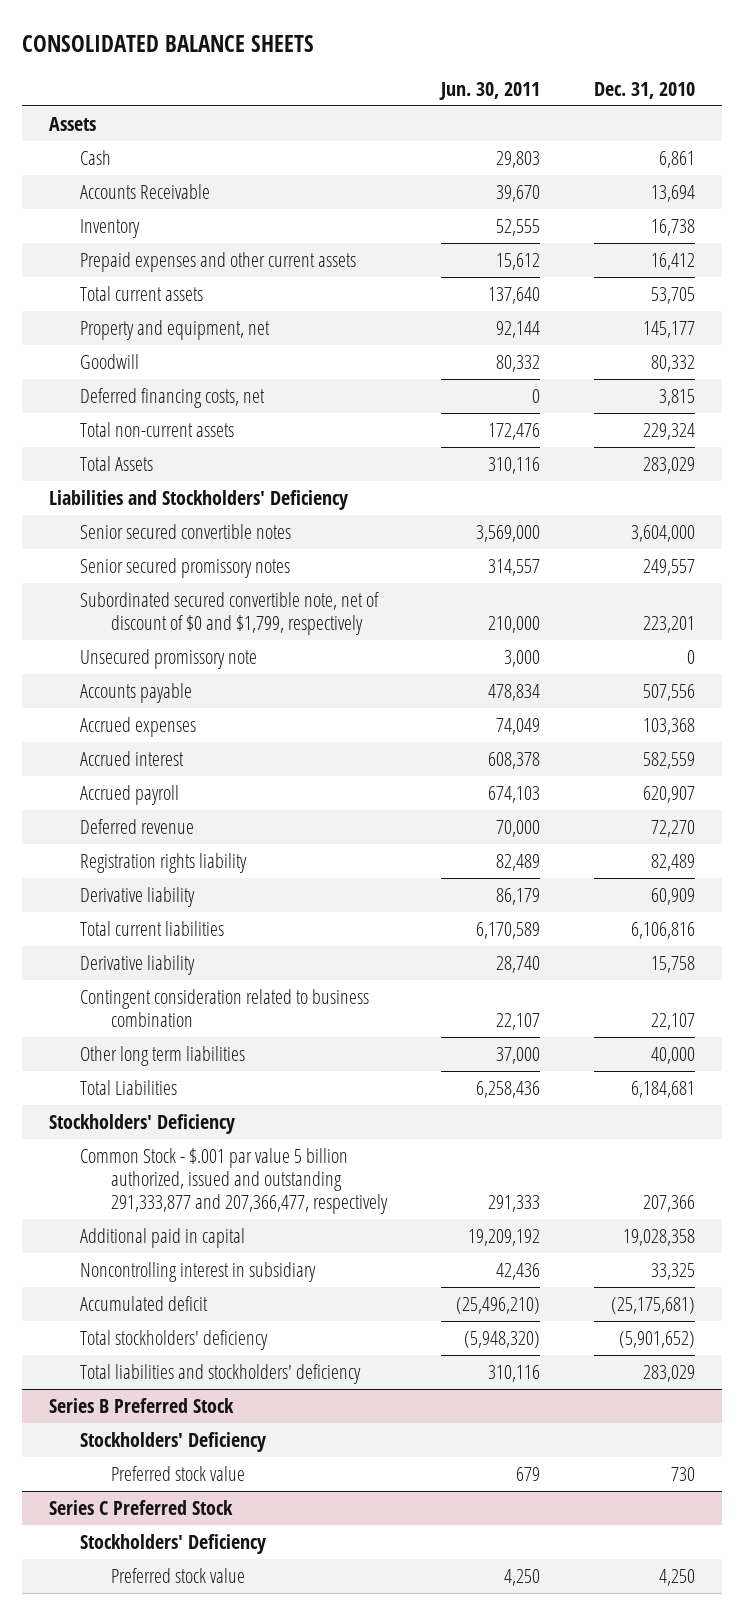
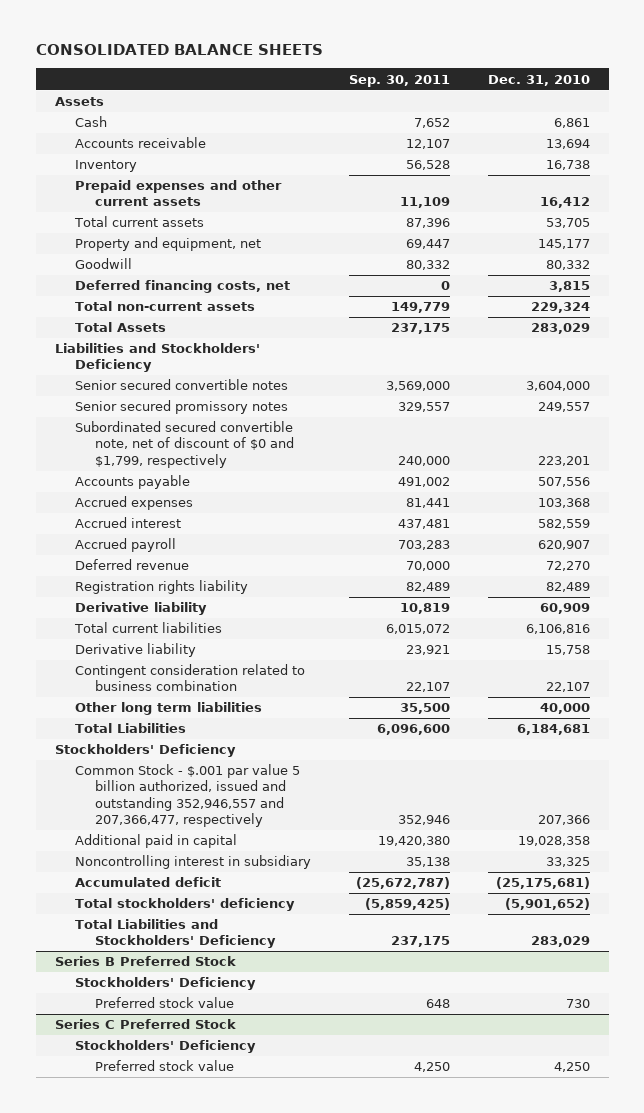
[439,81,541,100] Jun. 30, 2011 -> none
none -> [348,74,450,87] Sep. 30, 2011
[80,183,211,199] Accounts Receivable -> [74,137,206,149] Accounts receivable
[80,648,258,669] Unsecured promissory note -> none
[80,1147,389,1214] Common Stock - $.001 par value 5 billion authorized, issued and outstanding 291,333,877 and 207,366,477, respectively -> [74,764,300,827] Common Stock - $.001 par value 5 billion authorized, issued and outstanding 352,946,557 and 207,366,477, respectively
[80,1363,362,1384] Total liabilities and stockholders' deficiency -> [74,919,277,949] Total Liabilities and Stockholders' Deficiency

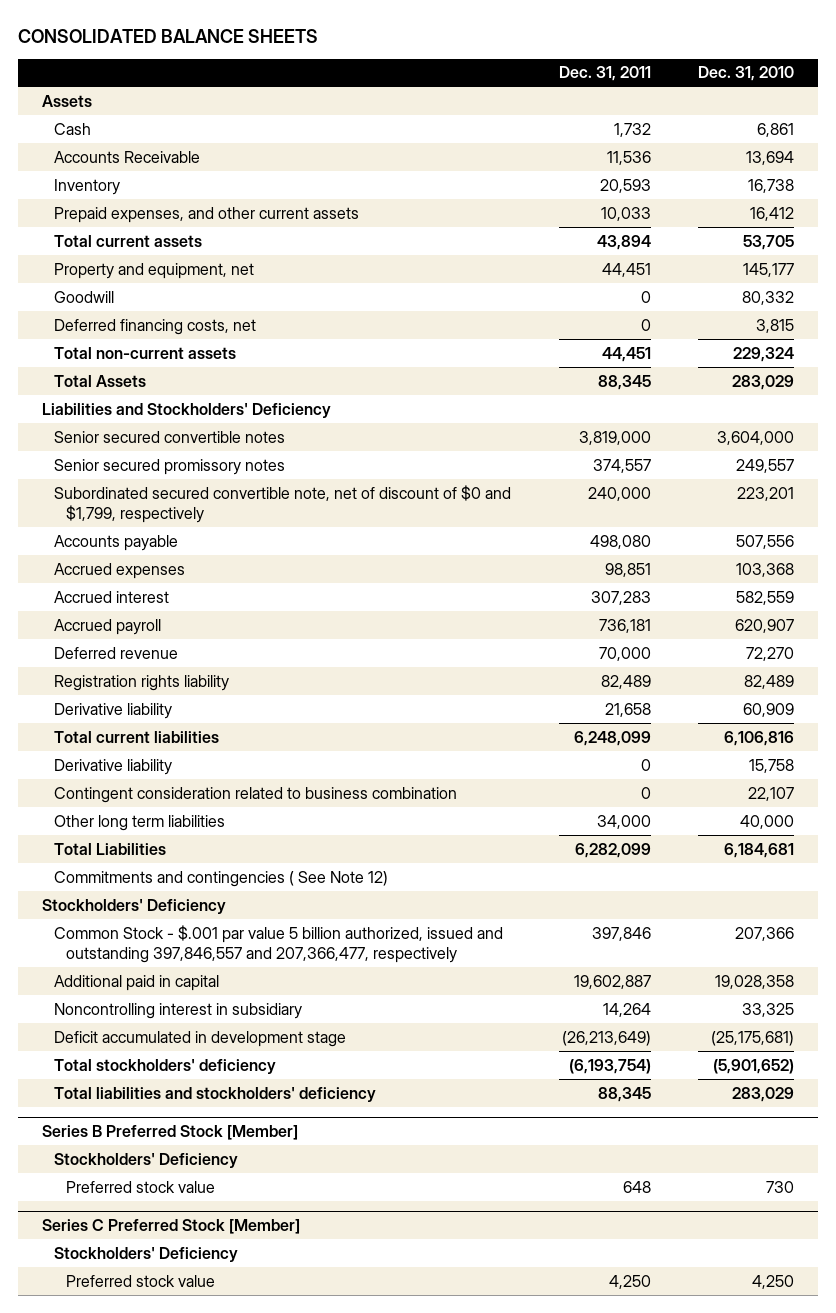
[348,74,450,87] Sep. 30, 2011 -> none
none -> [558,66,651,82] Dec. 31, 2011
[74,137,206,149] Accounts receivable -> [54,150,201,163] Accounts Receivable
[74,180,282,207] Prepaid expenses and other current assets -> [54,206,360,223] Prepaid expenses, and other current assets
none -> [54,870,389,887] Commitments and contingencies ( See Note 12)
[74,764,300,827] Common Stock - $.001 par value 5 billion authorized, issued and outstanding 352,946,557 and 207,366,477, respectively -> [54,924,504,963] Common Stock - $.001 par value 5 billion authorized, issued and outstanding 397,846,557 and 207,366,477, respectively
[74,877,221,888] Accumulated deficit -> [54,1030,347,1047] Deficit accumulated in development stage
[74,919,277,949] Total Liabilities and Stockholders' Deficiency -> [54,1086,377,1102] Total liabilities and stockholders' deficiency
[54,956,236,967] Series B Preferred Stock -> [41,1124,298,1140] Series B Preferred Stock [Member]
[54,1019,236,1030] Series C Preferred Stock -> [41,1218,300,1234] Series C Preferred Stock [Member]

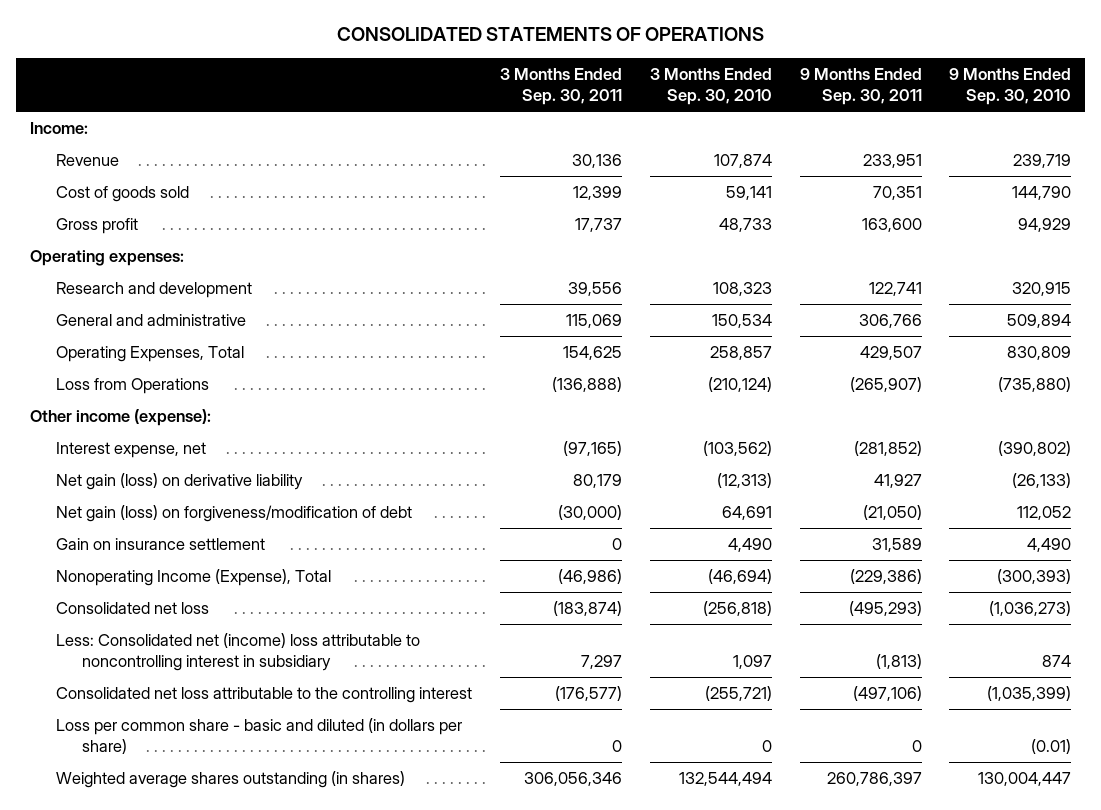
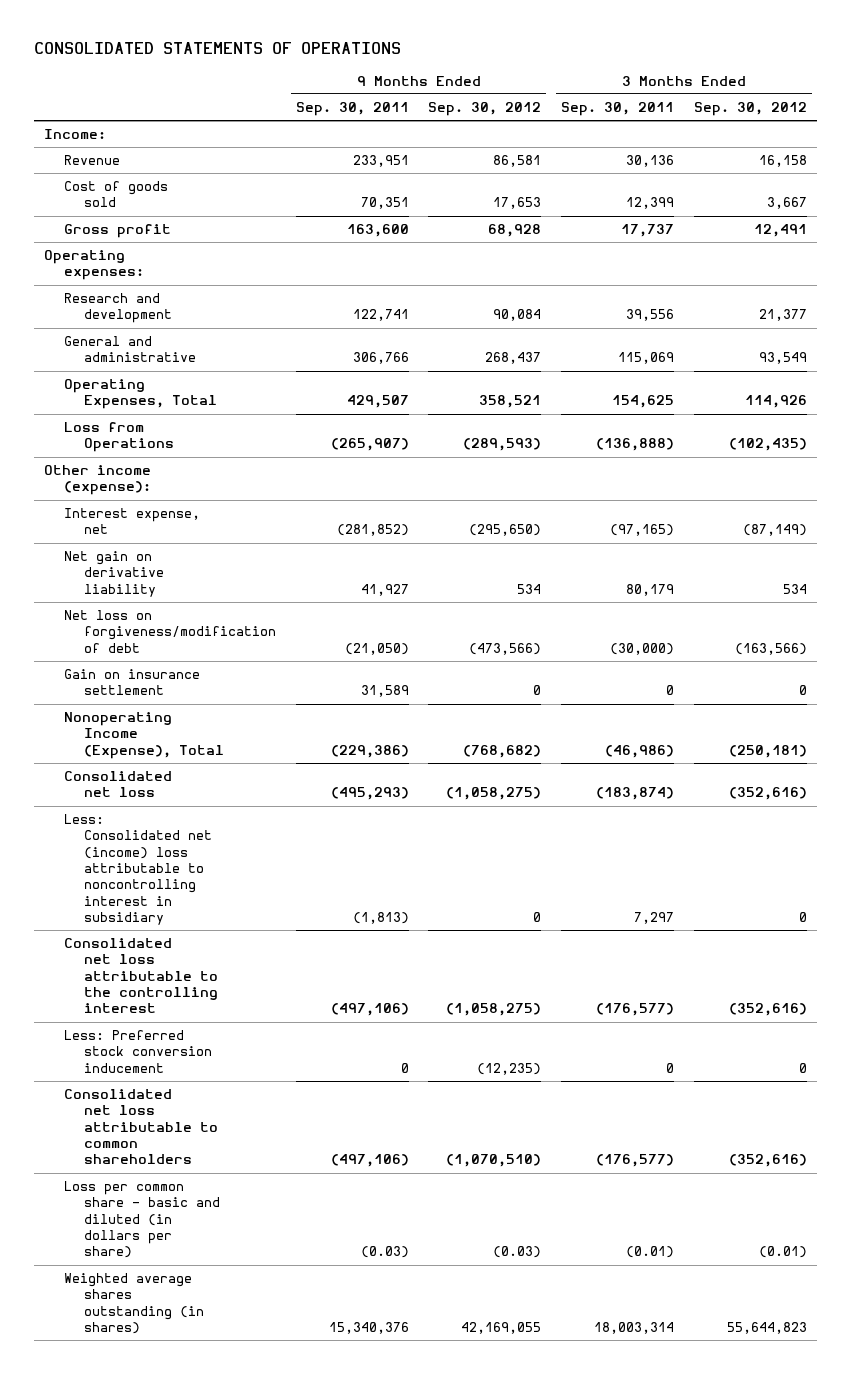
[649,68,772,106] 3 Months Ended Sep. 30, 2010 -> none
[949,68,1072,106] 9 Months Ended Sep. 30, 2010 -> none
none -> [428,101,542,116] Sep. 30, 2012
none -> [694,101,808,116] Sep. 30, 2012
[55,473,303,491] Net gain (loss) on derivative liability -> [64,551,164,597] Net gain on derivative liability
[55,505,412,523] Net gain (loss) on forgiveness/modification of debt -> [64,610,276,653] Net loss on forgiveness/modification of debt
none -> [64,1030,212,1073] Less: Preferred stock conversion inducement
none -> [64,1089,218,1165] Consolidated net loss attributable to common shareholders
[611,740,622,753] 0 -> [626,1246,675,1259] (0.01)
[911,740,922,753] 0 -> [360,1246,409,1259] (0.03)
[523,772,622,787] 306,056,346 -> [594,1322,675,1335] 18,003,314
[826,772,922,787] 260,786,397 -> [328,1322,409,1335] 15,340,376

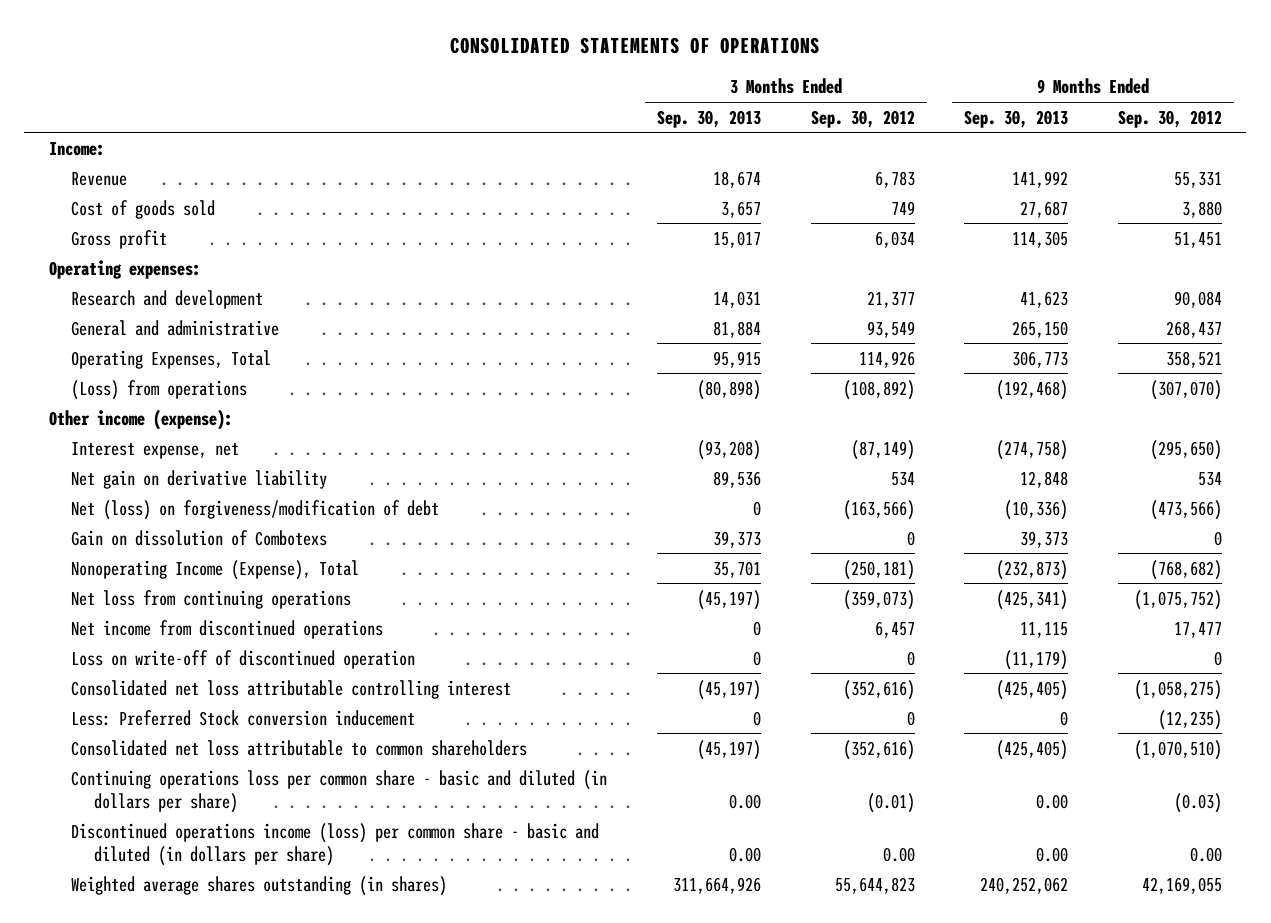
[295,101,409,116] Sep. 30, 2011 -> none
[561,101,675,116] Sep. 30, 2011 -> none
none -> [657,109,762,128] Sep. 30, 2013
none -> [964,109,1069,128] Sep. 30, 2013
[493,155,542,168] 86,581 -> [1173,171,1222,188] 55,331
[759,155,808,168] 16,158 -> [874,170,915,188] 6,783
[493,197,542,210] 17,653 -> [1181,200,1222,218] 3,880
[767,197,808,210] 3,667 -> [890,200,915,215] 749
[488,224,542,238] 68,928 -> [1173,231,1222,248] 51,451
[754,224,808,238] 12,491 -> [874,230,915,248] 6,034
[64,422,174,453] Loss from Operations -> [71,379,248,400] (Loss) from operations
[463,438,542,452] (289,593) -> [1149,379,1222,400] (307,070)
[729,438,808,452] (102,435) -> [842,379,915,400] (108,892)
[64,669,201,696] Gain on insurance settlement -> none
[64,610,276,653] Net loss on forgiveness/modification of debt -> [71,499,440,520] Net (loss) on forgiveness/modification of debt
none -> [71,529,328,546] Gain on dissolution of Combotexs
[64,771,173,798] Consolidated net loss -> none
[64,814,212,926] Less: Consolidated net (income) loss attributable to noncontrolling interest in subsidiary -> none
none -> [71,589,352,609] Net loss from continuing operations
none -> [71,619,384,639] Net income from discontinued operations
none -> [71,649,416,669] Loss on write-off of discontinued operation
[64,938,218,1014] Consolidated net loss attributable to the controlling interest -> [71,679,512,699] Consolidated net loss attributable controlling interest
[64,1030,212,1073] Less: Preferred stock conversion inducement -> [71,709,416,726] Less: Preferred Stock conversion inducement
[64,1181,220,1259] Loss per common share - basic and diluted (in dollars per share) -> [71,769,608,813] Continuing operations loss per common share - basic and diluted (in dollars per share)
none -> [71,822,600,866] Discontinued operations income (loss) per common share - basic and diluted (in dollars per share)

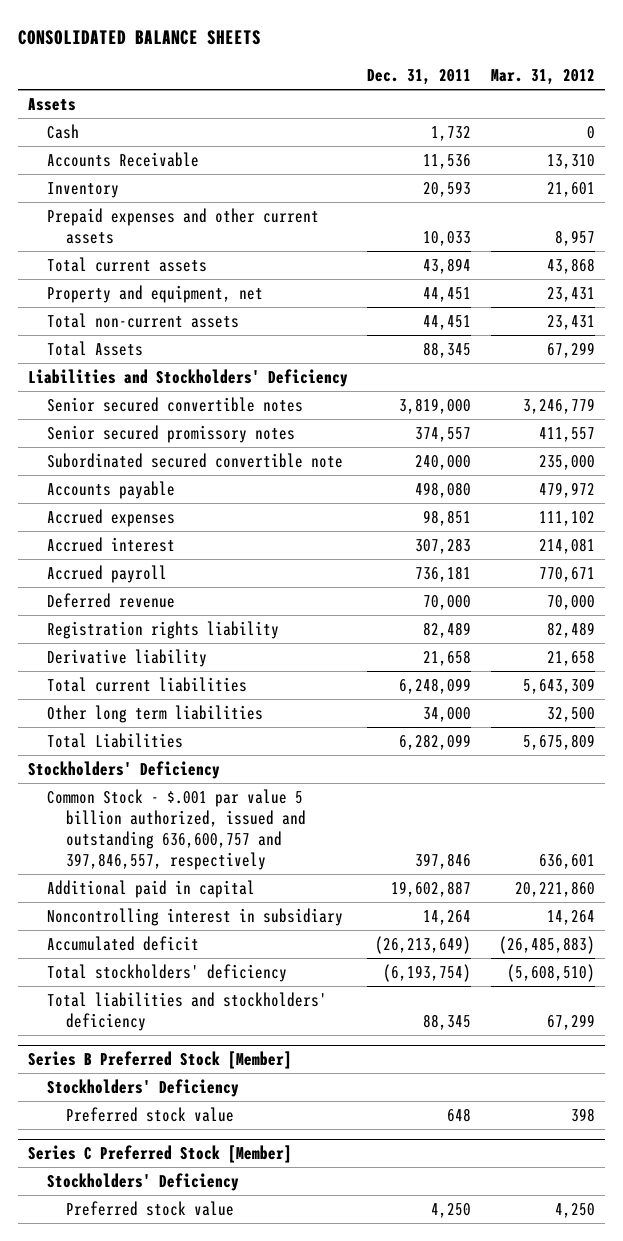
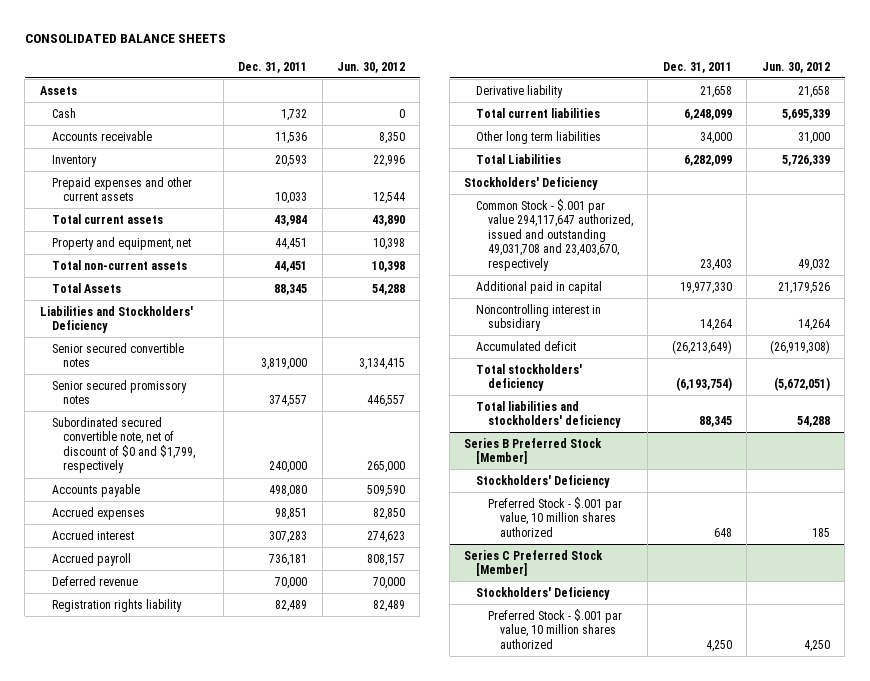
[490,68,595,85] Mar. 31, 2012 -> none
none -> [337,61,406,73] Jun. 30, 2012
[46,151,199,167] Accounts Receivable -> [51,130,152,141] Accounts receivable
[423,257,472,274] 43,894 -> [274,214,308,226] 43,984
[46,452,343,468] Subordinated secured convertible note -> [51,416,196,474] Subordinated secured convertible note, net of discount of $0 and $1,799, respectively
[46,788,306,871] Common Stock - $.001 par value 5 billion authorized, issued and outstanding 636,600,757 and 397,846,557, respectively -> [476,198,634,271] Common Stock - $.001 par value 294,117,647 authorized, issued and outstanding 49,031,708 and 23,403,670, respectively
[415,853,472,870] 397,846 -> [699,258,732,271] 23,403
[391,880,472,897] 19,602,887 -> [679,281,732,294] 19,977,330
[65,1106,234,1122] Preferred stock value -> [488,496,623,537] Preferred Stock - $.001 par value, 10 million shares authorized
[65,1200,234,1216] Preferred stock value -> [488,608,623,649] Preferred Stock - $.001 par value, 10 million shares authorized

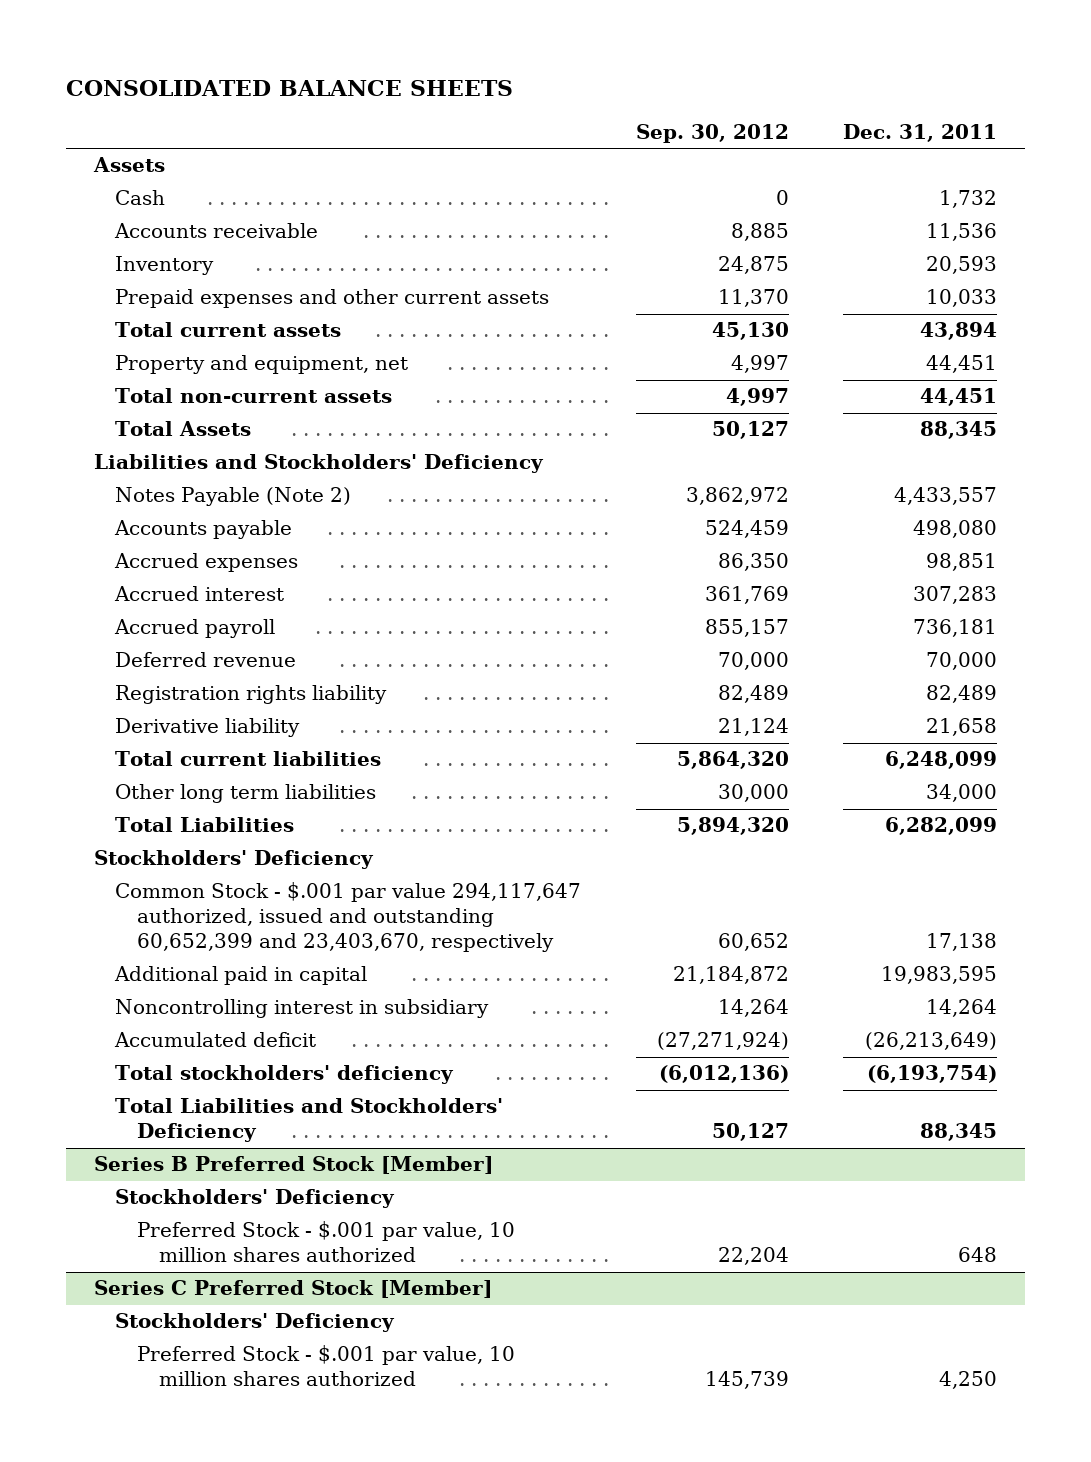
[337,61,406,73] Jun. 30, 2012 -> none
none -> [635,123,789,143] Sep. 30, 2012
[274,214,308,226] 43,984 -> [920,322,998,341] 43,894
[51,342,184,368] Senior secured convertible notes -> none
[51,379,187,405] Senior secured promissory notes -> none
[51,416,196,474] Subordinated secured convertible note, net of discount of $0 and $1,799, respectively -> none
none -> [115,487,352,507] Notes Payable (Note 2)
[476,198,634,271] Common Stock - $.001 par value 294,117,647 authorized, issued and outstanding 49,031,708 and 23,403,670, respectively -> [115,882,582,953] Common Stock - $.001 par value 294,117,647 authorized, issued and outstanding 60,652,399 and 23,403,670, respectively
[699,258,732,271] 23,403 -> [926,933,998,952] 17,138
[679,281,732,294] 19,977,330 -> [881,966,998,985] 19,983,595
[476,400,622,429] Total liabilities and stockholders' deficiency -> [115,1098,504,1143] Total Liabilities and Stockholders' Deficiency

